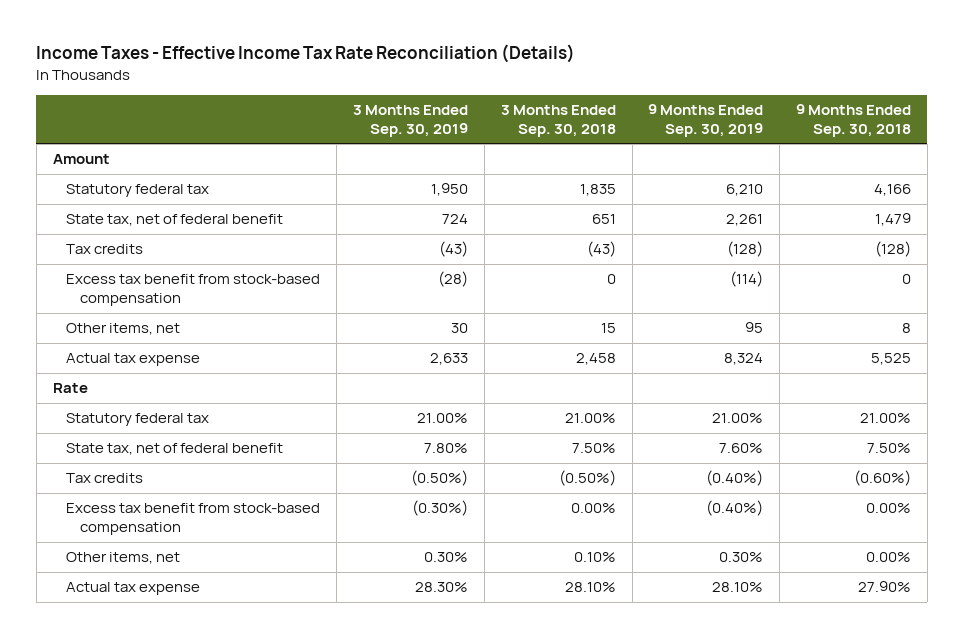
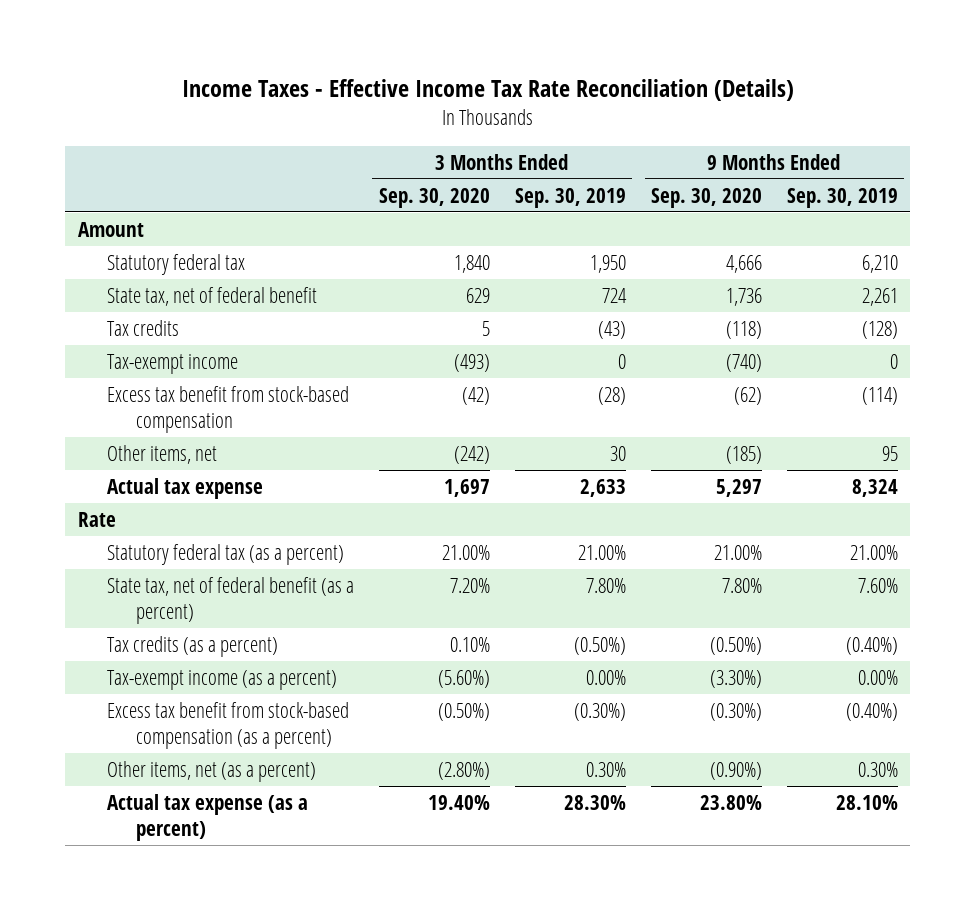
[500,104,616,137] 3 Months Ended Sep. 30, 2018 -> none
[796,103,912,137] 9 Months Ended Sep. 30, 2018 -> none
none -> [378,187,490,208] Sep. 30, 2020
none -> [650,187,762,208] Sep. 30, 2020
none -> [106,353,238,374] Tax-exempt income
[66,413,210,427] Statutory federal tax -> [106,543,344,565] Statutory federal tax (as a percent)
[66,443,284,456] State tax, net of federal benefit -> [106,576,354,624] State tax, net of federal benefit (as a percent)
[66,473,144,484] Tax credits -> [106,635,278,657] Tax credits (as a percent)
none -> [106,669,337,690] Tax-exempt income (as a percent)
[66,503,321,536] Excess tax benefit from stock-based compensation -> [106,701,349,749] Excess tax benefit from stock-based compensation (as a percent)
[66,552,181,565] Other items, net -> [106,760,316,782] Other items, net (as a percent)
[66,582,201,596] Actual tax expense -> [106,793,308,841] Actual tax expense (as a percent)

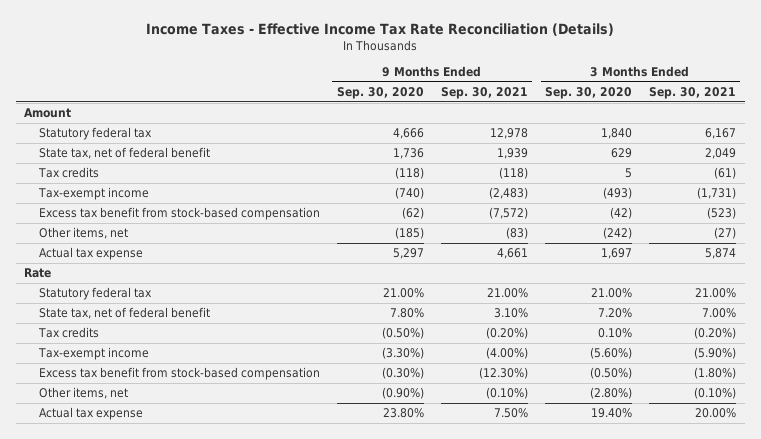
[514,187,626,208] Sep. 30, 2019 -> none
[786,187,898,208] Sep. 30, 2019 -> none
none -> [440,86,528,99] Sep. 30, 2021
none -> [649,86,737,99] Sep. 30, 2021
[106,543,344,565] Statutory federal tax (as a percent) -> [38,287,152,301] Statutory federal tax
[106,576,354,624] State tax, net of federal benefit (as a percent) -> [38,307,210,320] State tax, net of federal benefit
[106,635,278,657] Tax credits (as a percent) -> [37,327,99,339] Tax credits
[106,669,337,690] Tax-exempt income (as a percent) -> [37,347,149,361] Tax-exempt income
[106,701,349,749] Excess tax benefit from stock-based compensation (as a percent) -> [38,367,320,381] Excess tax benefit from stock-based compensation
[106,760,316,782] Other items, net (as a percent) -> [38,387,128,400] Other items, net
[106,793,308,841] Actual tax expense (as a percent) -> [38,407,143,421] Actual tax expense

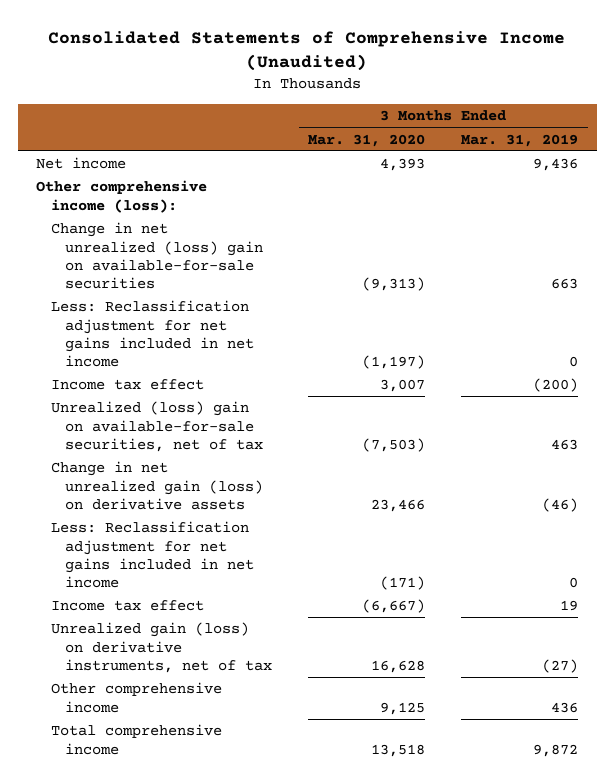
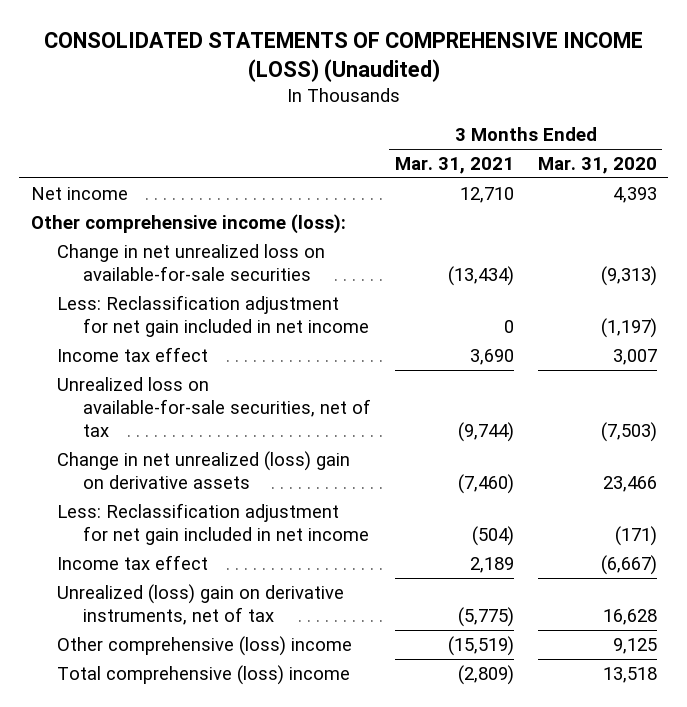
[48,30,566,71] Consolidated Statements of Comprehensive Income (Unaudited) -> [43,31,643,82] CONSOLIDATED STATEMENTS OF COMPREHENSIVE INCOME (LOSS) (Unaudited)
[461,133,579,147] Mar. 31, 2019 -> none
none -> [394,156,514,174] Mar. 31, 2021
[50,222,263,289] Change in net unrealized (loss) gain on available-for-sale securities -> [56,243,325,282] Change in net unrealized loss on available-for-sale securities
[50,300,254,367] Less: Reclassification adjustment for net gains included in net income -> [56,294,369,338] Less: Reclassification adjustment for net gain included in net income
[50,401,263,452] Unrealized (loss) gain on available-for-sale securities, net of tax -> [56,376,371,438] Unrealized loss on available-for-sale securities, net of tax
[50,461,263,510] Change in net unrealized gain (loss) on derivative assets -> [56,450,350,490] Change in net unrealized (loss) gain on derivative assets
[50,521,254,588] Less: Reclassification adjustment for net gains included in net income -> [56,502,369,546] Less: Reclassification adjustment for net gain included in net income
[50,622,272,673] Unrealized gain (loss) on derivative instruments, net of tax -> [56,583,344,626] Unrealized (loss) gain on derivative instruments, net of tax
[50,682,222,713] Other comprehensive income -> [56,635,352,656] Other comprehensive (loss) income
[50,724,222,755] Total comprehensive income -> [56,664,350,685] Total comprehensive (loss) income

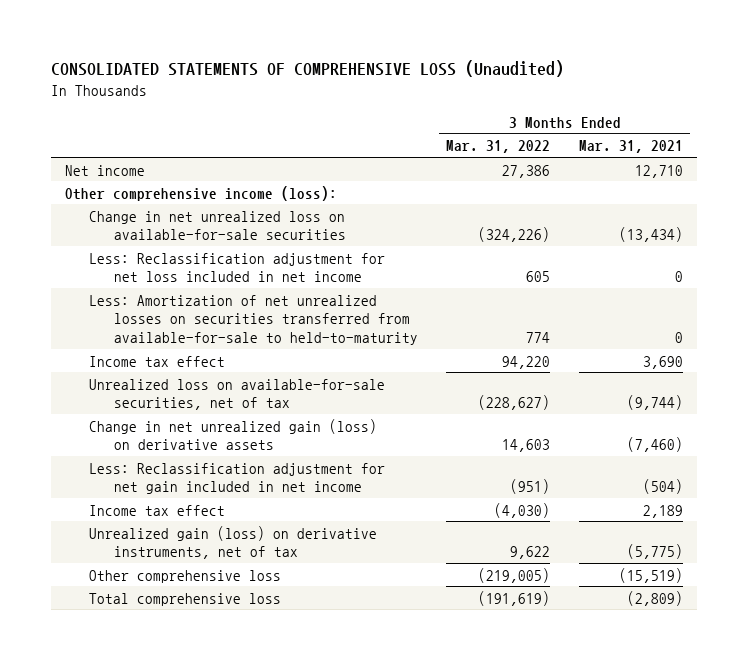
[43,31,643,82] CONSOLIDATED STATEMENTS OF COMPREHENSIVE INCOME (LOSS) (Unaudited) -> [50,60,564,78] CONSOLIDATED STATEMENTS OF COMPREHENSIVE LOSS (Unaudited)
[537,156,657,174] Mar. 31, 2020 -> none
none -> [446,140,551,154] Mar. 31, 2022
[56,294,369,338] Less: Reclassification adjustment for net gain included in net income -> [89,252,386,283] Less: Reclassification adjustment for net loss included in net income
none -> [89,294,418,345] Less: Amortization of net unrealized losses on securities transferred from available-for-sale to held-to-maturity
[56,450,350,490] Change in net unrealized (loss) gain on derivative assets -> [89,418,378,451] Change in net unrealized gain (loss) on derivative assets
[56,583,344,626] Unrealized (loss) gain on derivative instruments, net of tax -> [89,525,378,560] Unrealized gain (loss) on derivative instruments, net of tax
[56,635,352,656] Other comprehensive (loss) income -> [89,569,282,583] Other comprehensive loss
[56,664,350,685] Total comprehensive (loss) income -> [89,592,282,606] Total comprehensive loss

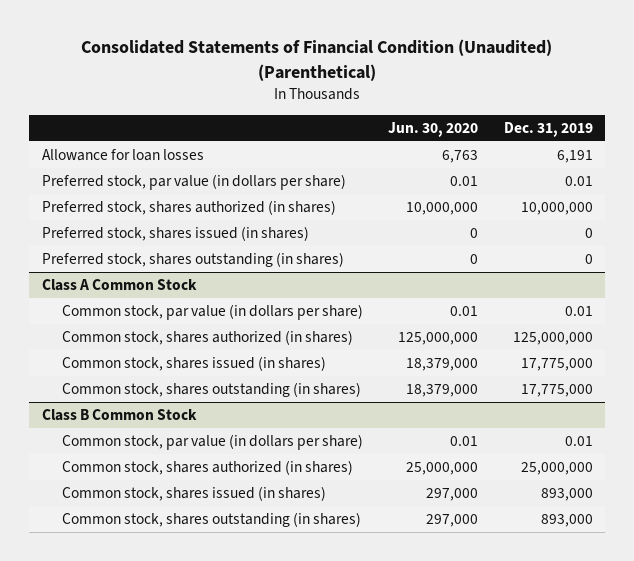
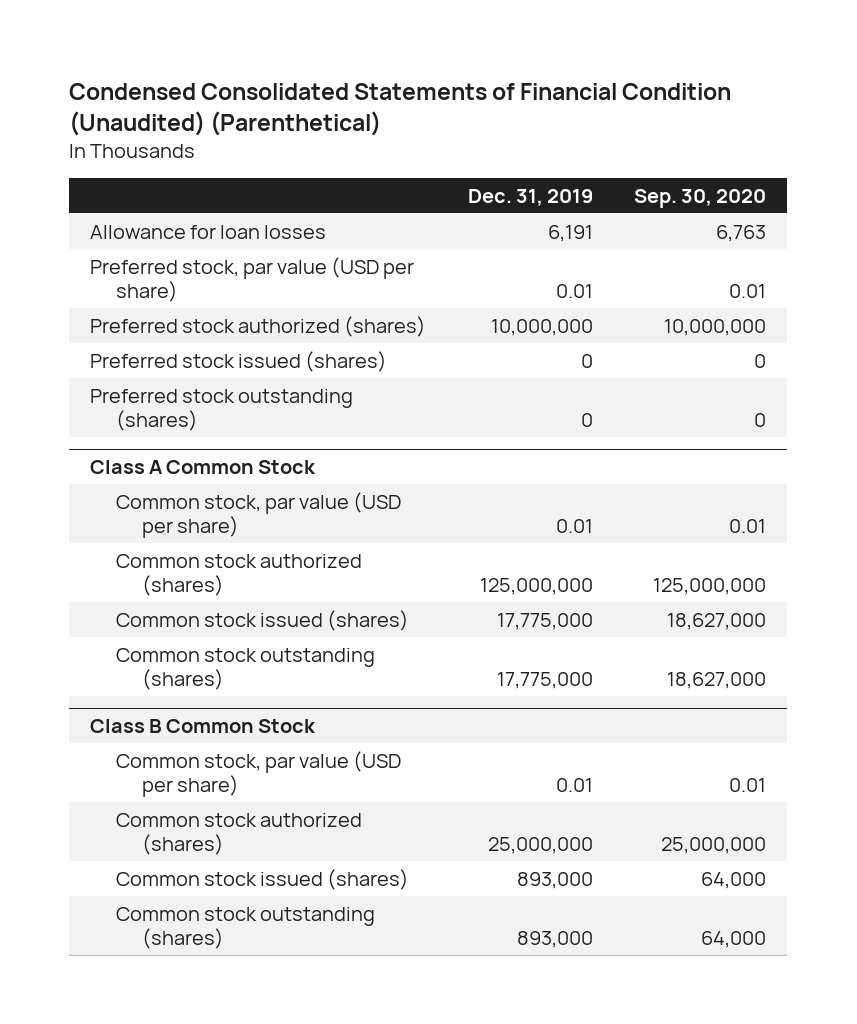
[81,39,553,81] Consolidated Statements of Financial Condition (Unaudited) (Parenthetical) -> [69,83,732,137] Condensed Consolidated Statements of Financial Condition (Unaudited) (Parenthetical)
[388,121,479,137] Jun. 30, 2020 -> none
none -> [634,188,767,208] Sep. 30, 2020
[41,174,346,191] Preferred stock, par value (in dollars per share) -> [90,256,415,302] Preferred stock, par value (USD per share)
[41,200,336,216] Preferred stock, shares authorized (in shares) -> [90,315,427,337] Preferred stock authorized (shares)
[41,226,309,242] Preferred stock, shares issued (in shares) -> [90,350,388,372] Preferred stock issued (shares)
[41,252,344,268] Preferred stock, shares outstanding (in shares) -> [90,388,354,431] Preferred stock outstanding (shares)
[62,304,364,321] Common stock, par value (in dollars per share) -> [116,491,402,538] Common stock, par value (USD per share)
[62,330,354,346] Common stock, shares authorized (in shares) -> [116,553,363,596] Common stock authorized (shares)
[62,356,327,372] Common stock, shares issued (in shares) -> [116,609,410,631] Common stock issued (shares)
[62,382,362,398] Common stock, shares outstanding (in shares) -> [116,647,376,690] Common stock outstanding (shares)
[62,434,364,451] Common stock, par value (in dollars per share) -> [116,750,402,797] Common stock, par value (USD per share)
[62,460,354,476] Common stock, shares authorized (in shares) -> [116,812,363,855] Common stock authorized (shares)
[62,486,327,502] Common stock, shares issued (in shares) -> [116,868,410,890] Common stock issued (shares)
[62,512,362,528] Common stock, shares outstanding (in shares) -> [116,906,376,949] Common stock outstanding (shares)

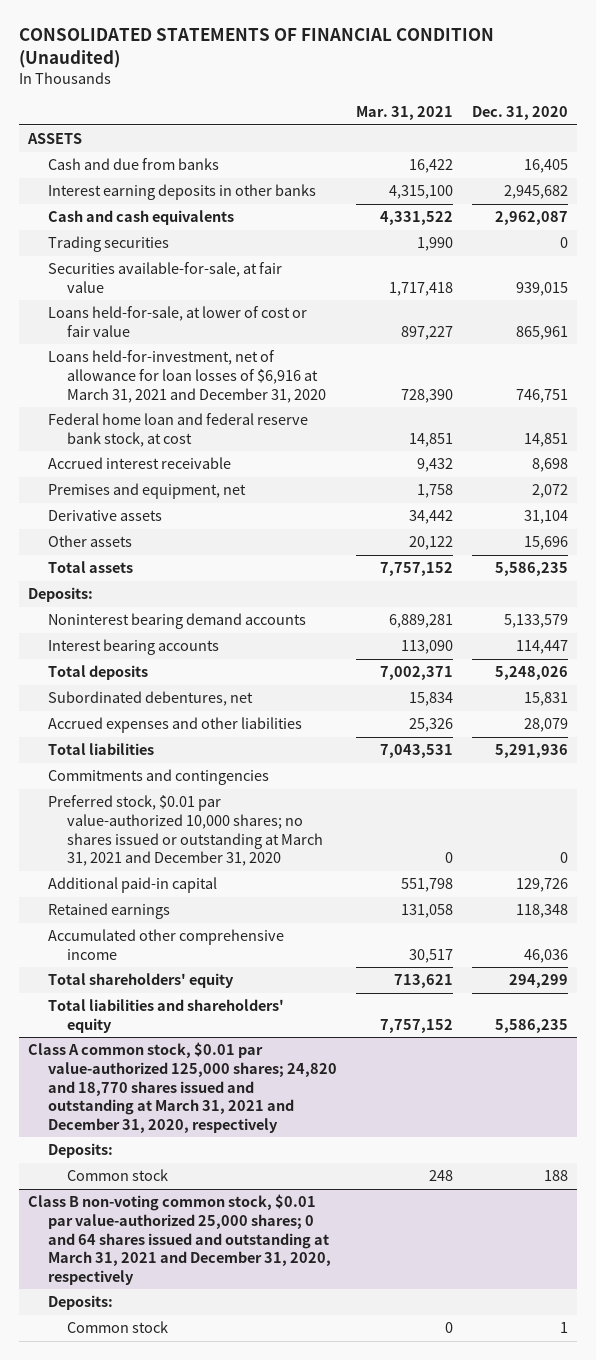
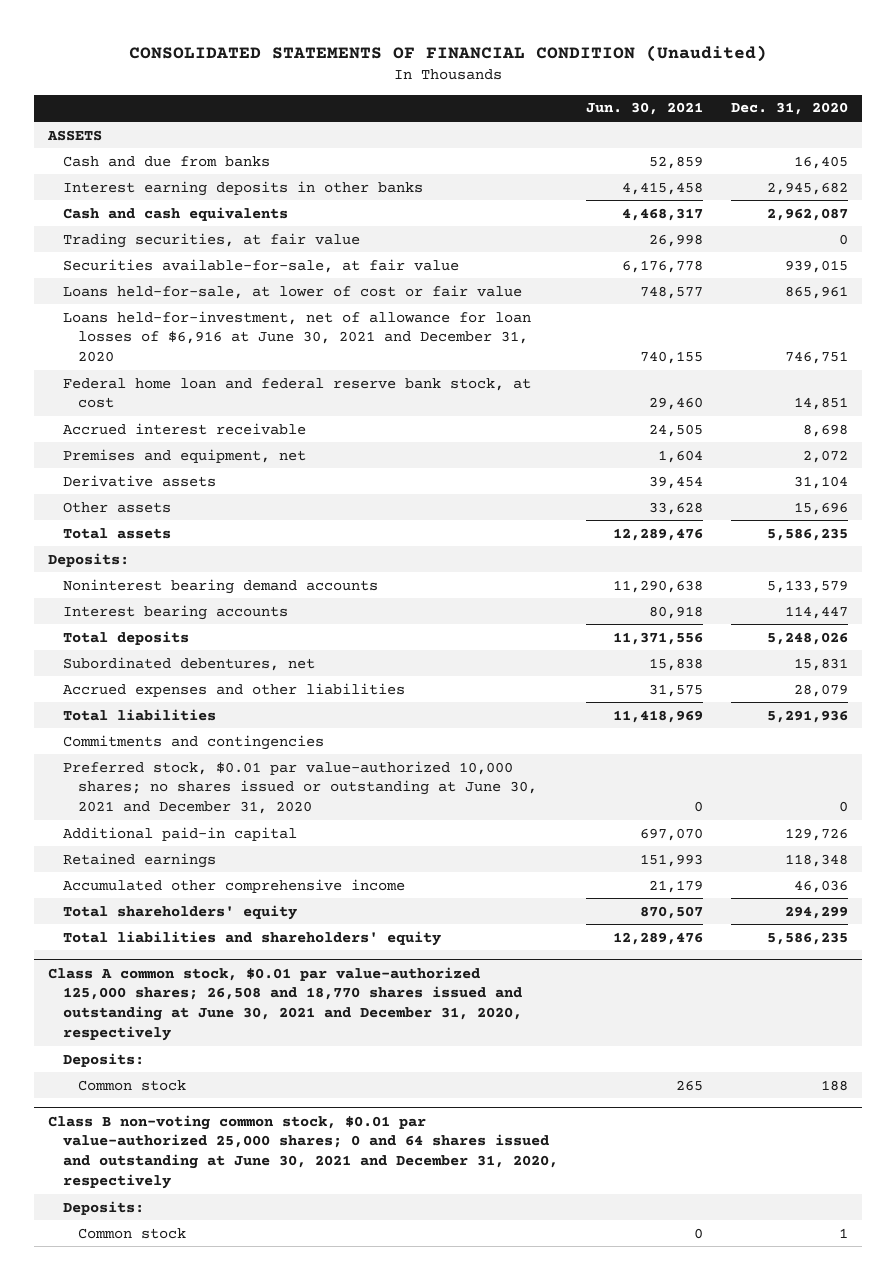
[355,106,453,121] Mar. 31, 2021 -> none
none -> [585,102,703,116] Jun. 30, 2021
[47,236,169,253] Trading securities -> [62,232,360,248] Trading securities, at fair value
[47,350,327,403] Loans held-for-investment, net of allowance for loan losses of $6,916 at March 31, 2021 and December 31, 2020 -> [62,310,531,363] Loans held-for-investment, net of allowance for loan losses of $6,916 at June 30, 2021 and December 31, 2020
[47,795,324,867] Preferred stock, $0.01 par value-authorized 10,000 shares; no shares issued or outstanding at March 31, 2021 and December 31, 2020 -> [62,760,537,815] Preferred stock, $0.01 par value-authorized 10,000 shares; no shares issued or outstanding at June 30, 2021 and December 31, 2020
[28,1042,337,1133] Class A common stock, $0.01 par value-authorized 125,000 shares; 24,820 and 18,770 shares issued and outstanding at March 31, 2021 and December 31, 2020, respectively -> [47,966,522,1041] Class A common stock, $0.01 par value-authorized 125,000 shares; 26,508 and 18,770 shares issued and outstanding at June 30, 2021 and December 31, 2020, respectively
[28,1194,331,1285] Class B non-voting common stock, $0.01 par value-authorized 25,000 shares; 0 and 64 shares issued and outstanding at March 31, 2021 and December 31, 2020, respectively -> [47,1114,558,1189] Class B non-voting common stock, $0.01 par value-authorized 25,000 shares; 0 and 64 shares issued and outstanding at June 30, 2021 and December 31, 2020, respectively

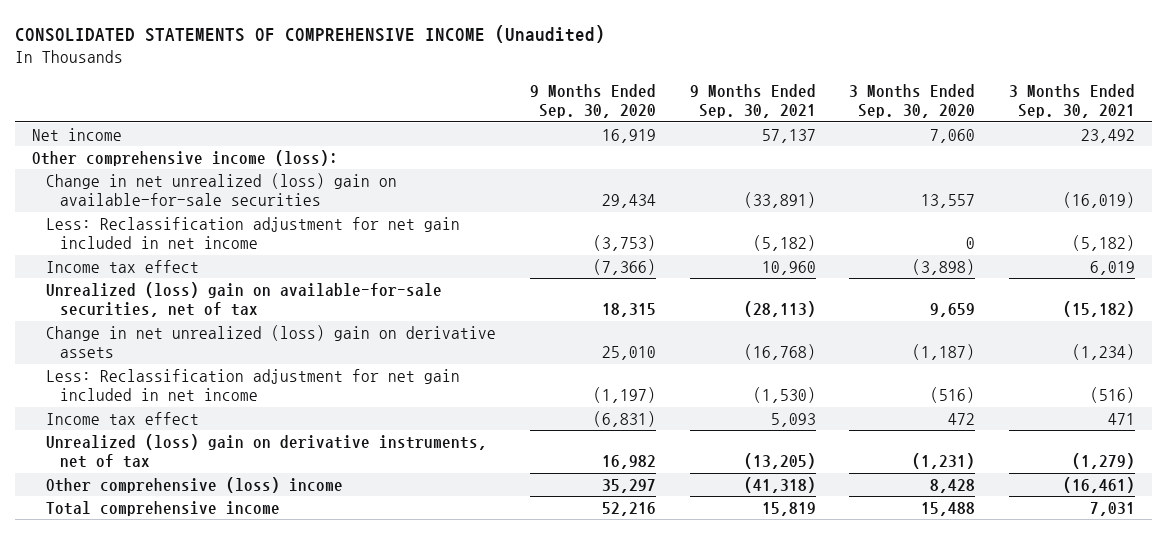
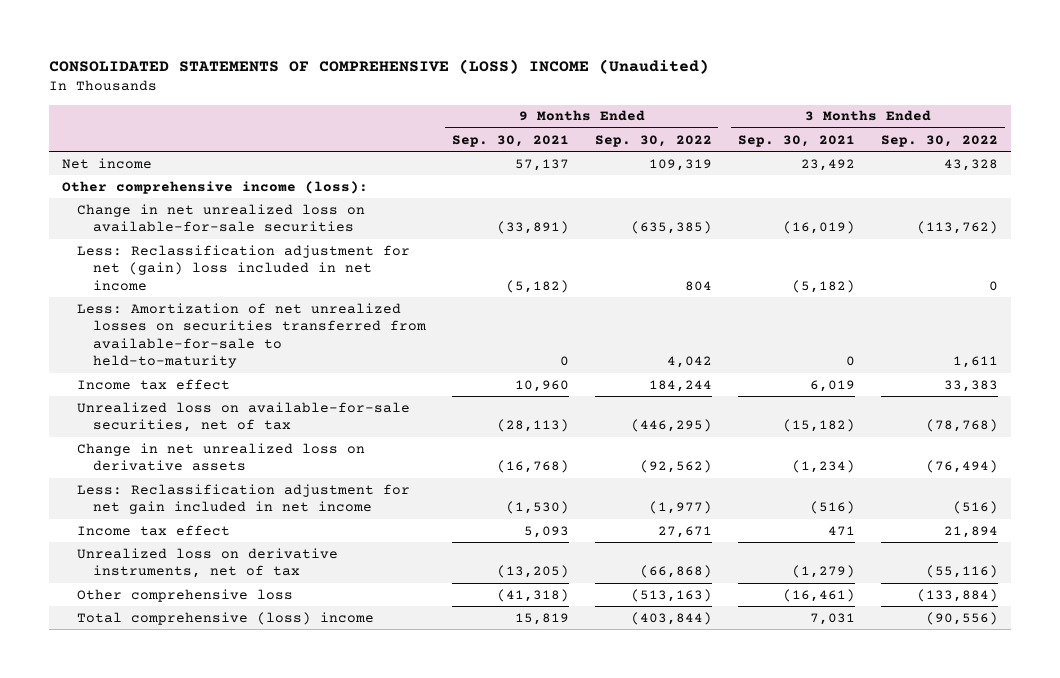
[14,25,605,44] CONSOLIDATED STATEMENTS OF COMPREHENSIVE INCOME (Unaudited) -> [49,59,710,75] CONSOLIDATED STATEMENTS OF COMPREHENSIVE (LOSS) INCOME (Unaudited)
[529,83,656,119] 9 Months Ended Sep. 30, 2020 -> none
[849,83,976,119] 3 Months Ended Sep. 30, 2020 -> none
none -> [594,134,712,147] Sep. 30, 2022
none -> [881,134,999,147] Sep. 30, 2022
[45,172,397,207] Change in net unrealized (loss) gain on available-for-sale securities -> [77,203,366,233] Change in net unrealized loss on available-for-sale securities
[45,216,460,250] Less: Reclassification adjustment for net gain included in net income -> [77,244,411,291] Less: Reclassification adjustment for net (gain) loss included in net income
none -> [77,302,426,369] Less: Amortization of net unrealized losses on securities transferred from available-for-sale to held-to-maturity
[45,281,442,318] Unrealized (loss) gain on available-for-sale securities, net of tax -> [77,401,411,433] Unrealized loss on available-for-sale securities, net of tax
[45,324,496,359] Change in net unrealized (loss) gain on derivative assets -> [77,442,366,472] Change in net unrealized loss on derivative assets
[45,433,487,469] Unrealized (loss) gain on derivative instruments, net of tax -> [77,547,339,579] Unrealized loss on derivative instruments, net of tax
[45,476,343,493] Other comprehensive (loss) income -> [77,588,294,602] Other comprehensive loss
[45,500,280,516] Total comprehensive income -> [77,611,375,625] Total comprehensive (loss) income

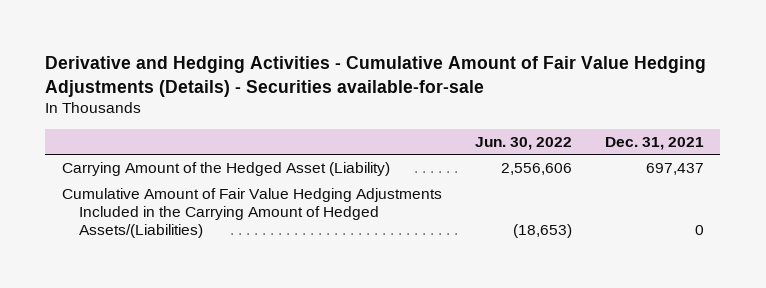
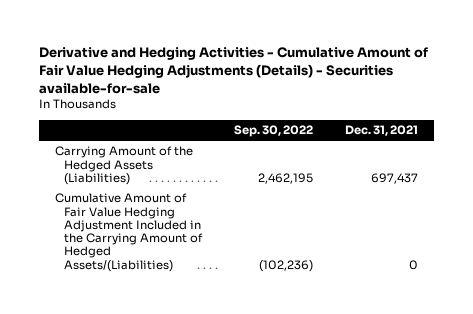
[474,136,572,150] Jun. 30, 2022 -> none
none -> [234,125,314,138] Sep. 30, 2022
[61,162,390,177] Carrying Amount of the Hedged Asset (Liability) -> [55,146,194,185] Carrying Amount of the Hedged Assets (Liabilities)
[61,188,442,238] Cumulative Amount of Fair Value Hedging Adjustments Included in the Carrying Amount of Hedged Assets/(Liabilities) -> [55,193,204,272] Cumulative Amount of Fair Value Hedging Adjustment Included in the Carrying Amount of Hedged Assets/(Liabilities)

